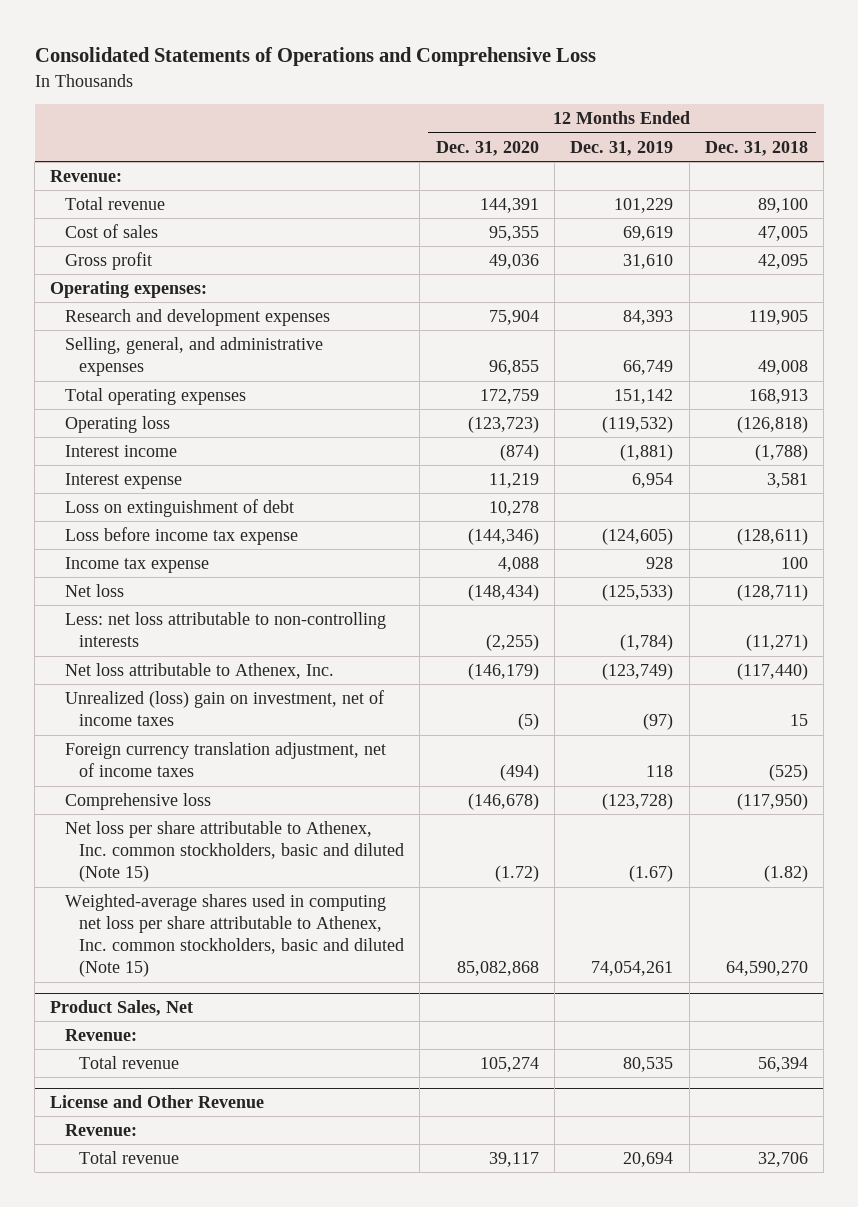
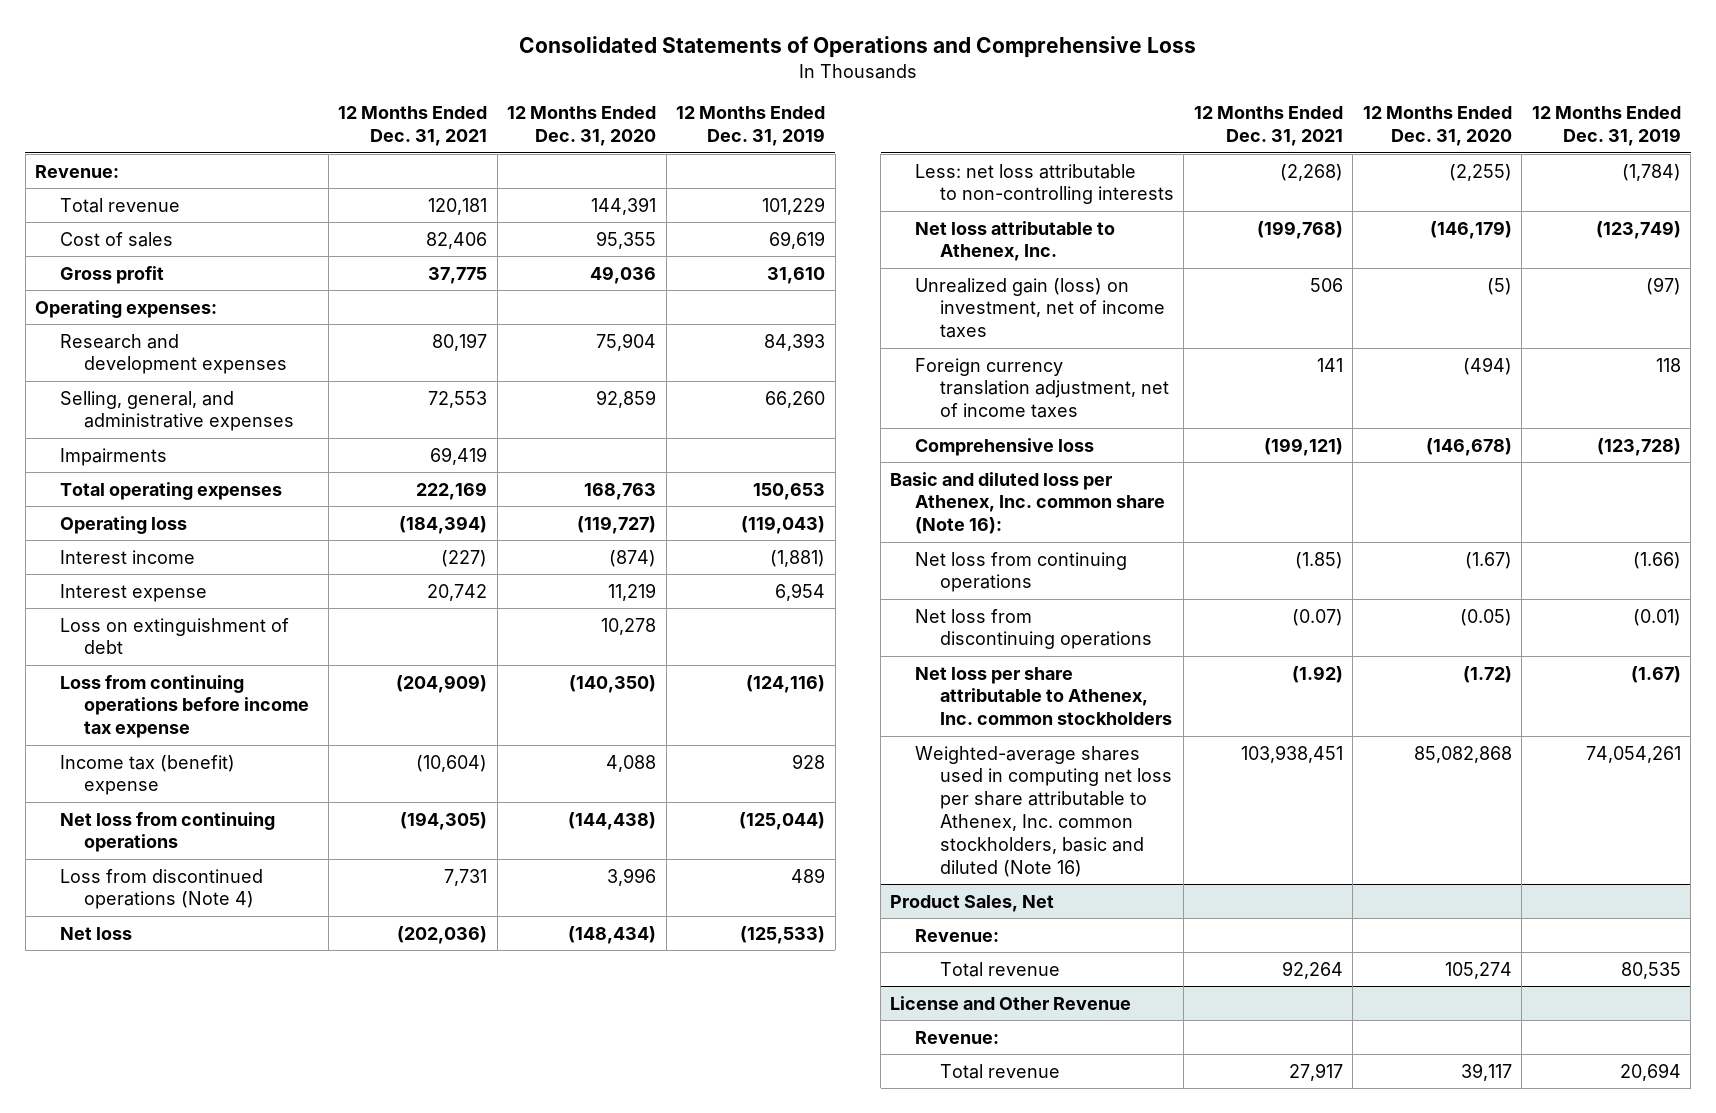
[704,140,808,156] Dec. 31, 2018 -> none
none -> [338,106,488,147] 12 Months Ended Dec. 31, 2021
[488,360,539,376] 96,855 -> [596,389,657,408] 92,859
[623,360,674,376] 66,749 -> [765,390,826,408] 66,260
none -> [59,447,167,466] Impairments
[479,388,539,404] 172,759 -> [584,482,657,500] 168,763
[614,388,674,404] 151,142 -> [753,482,826,500] 150,653
[467,415,539,433] (123,723) -> [577,515,657,534] (119,727)
[602,415,674,433] (119,532) -> [741,515,826,534] (119,043)
[64,526,298,545] Loss before income tax expense -> [59,674,310,739] Loss from continuing operations before income tax expense
[467,527,539,545] (144,346) -> [569,674,657,693] (140,350)
[602,527,674,545] (124,605) -> [746,674,826,693] (124,116)
[64,556,209,573] Income tax expense -> [59,754,235,796] Income tax (benefit) expense
none -> [59,811,275,853] Net loss from continuing operations
none -> [59,868,263,910] Loss from discontinued operations (Note 4)
[64,689,384,727] Unrealized (loss) gain on investment, net of income taxes -> [915,277,1165,339] Unrealized gain (loss) on investment, net of income taxes
none -> [890,471,1166,535] Basic and diluted loss per Athenex, Inc. common share (Note 16):
none -> [915,551,1128,593] Net loss from continuing operations
none -> [915,608,1152,650] Net loss from discontinuing operations
[64,820,405,883] Net loss per share attributable to Athenex, Inc. common stockholders, basic and diluted (Note 15) -> [915,666,1172,726] Net loss per share attributable to Athenex, Inc. common stockholders
[64,893,405,978] Weighted-average shares used in computing net loss per share attributable to Athenex, Inc. common stockholders, basic and diluted (Note 15) -> [915,745,1172,877] Weighted-average shares used in computing net loss per share attributable to Athenex, Inc. common stockholders, basic and diluted (Note 16)

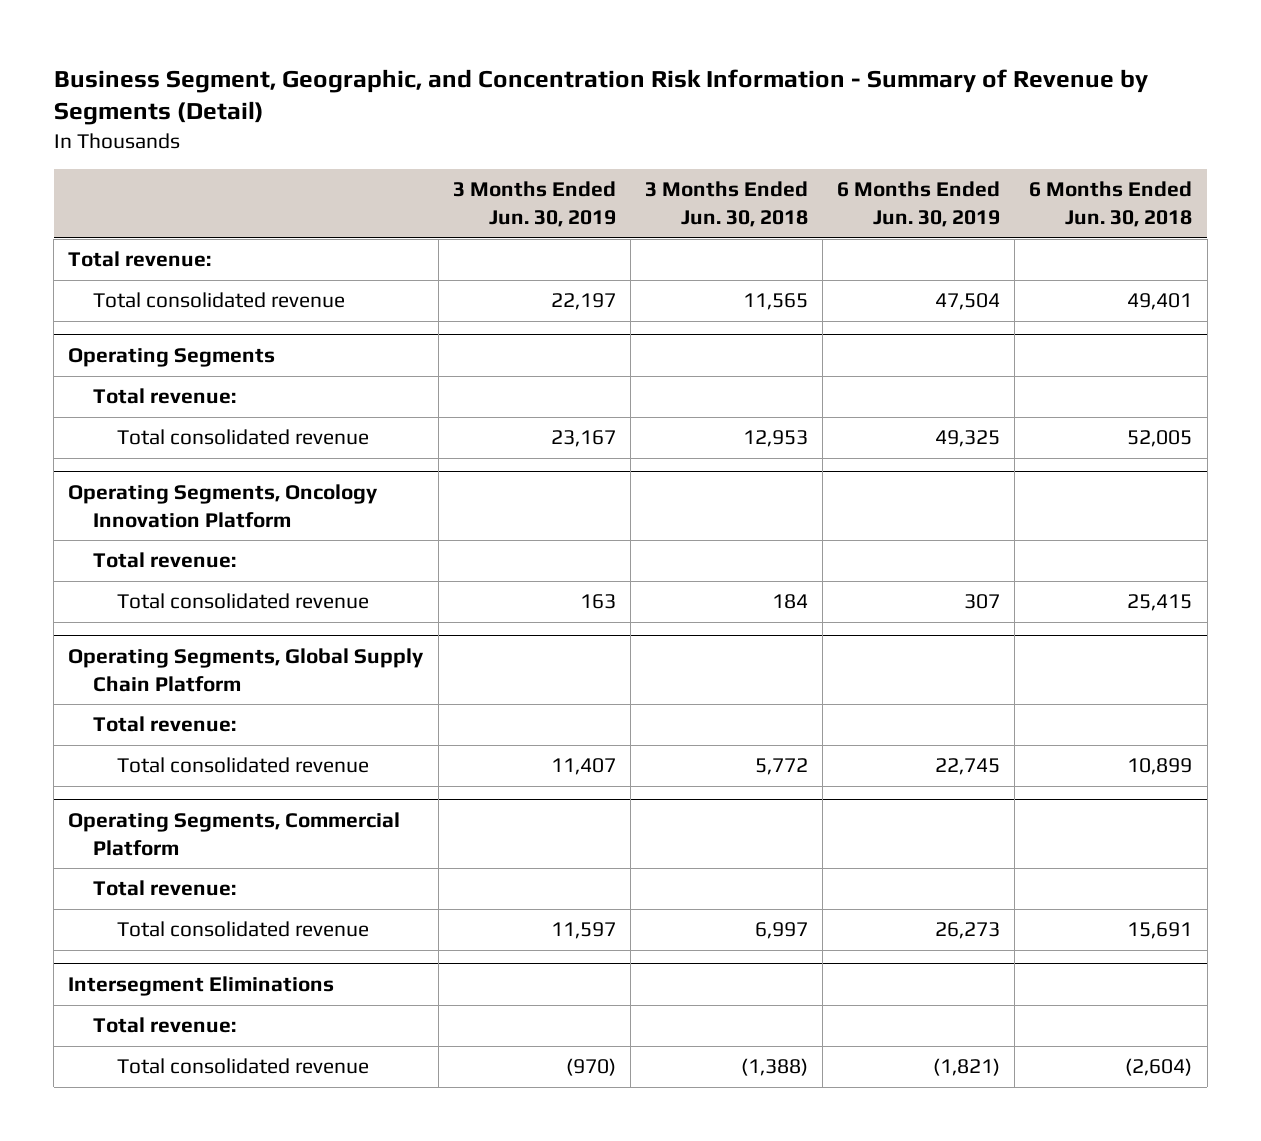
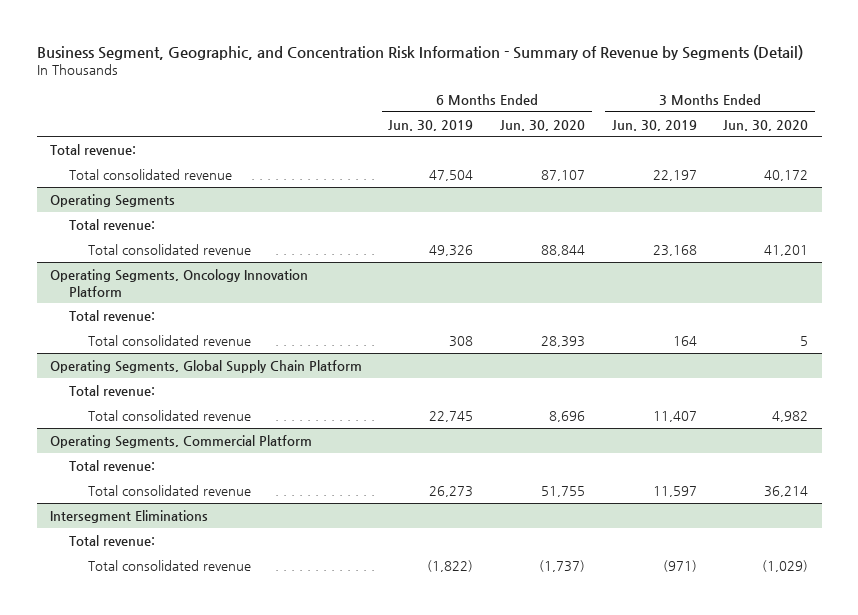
[644,181,808,227] 3 Months Ended Jun. 30, 2018 -> none
[1029,181,1193,227] 6 Months Ended Jun. 30, 2018 -> none
none -> [500,119,586,131] Jun. 30, 2020
none -> [723,119,809,131] Jun. 30, 2020
[550,430,616,448] 23,167 -> [652,244,697,256] 23,168
[935,430,1001,448] 49,325 -> [429,244,474,256] 49,326
[579,594,616,610] 163 -> [672,335,697,346] 164
[964,594,1001,610] 307 -> [449,335,474,347] 308
[565,1058,616,1077] (970) -> [662,559,697,572] (971)
[933,1058,1001,1077] (1,821) -> [427,559,474,572] (1,822)

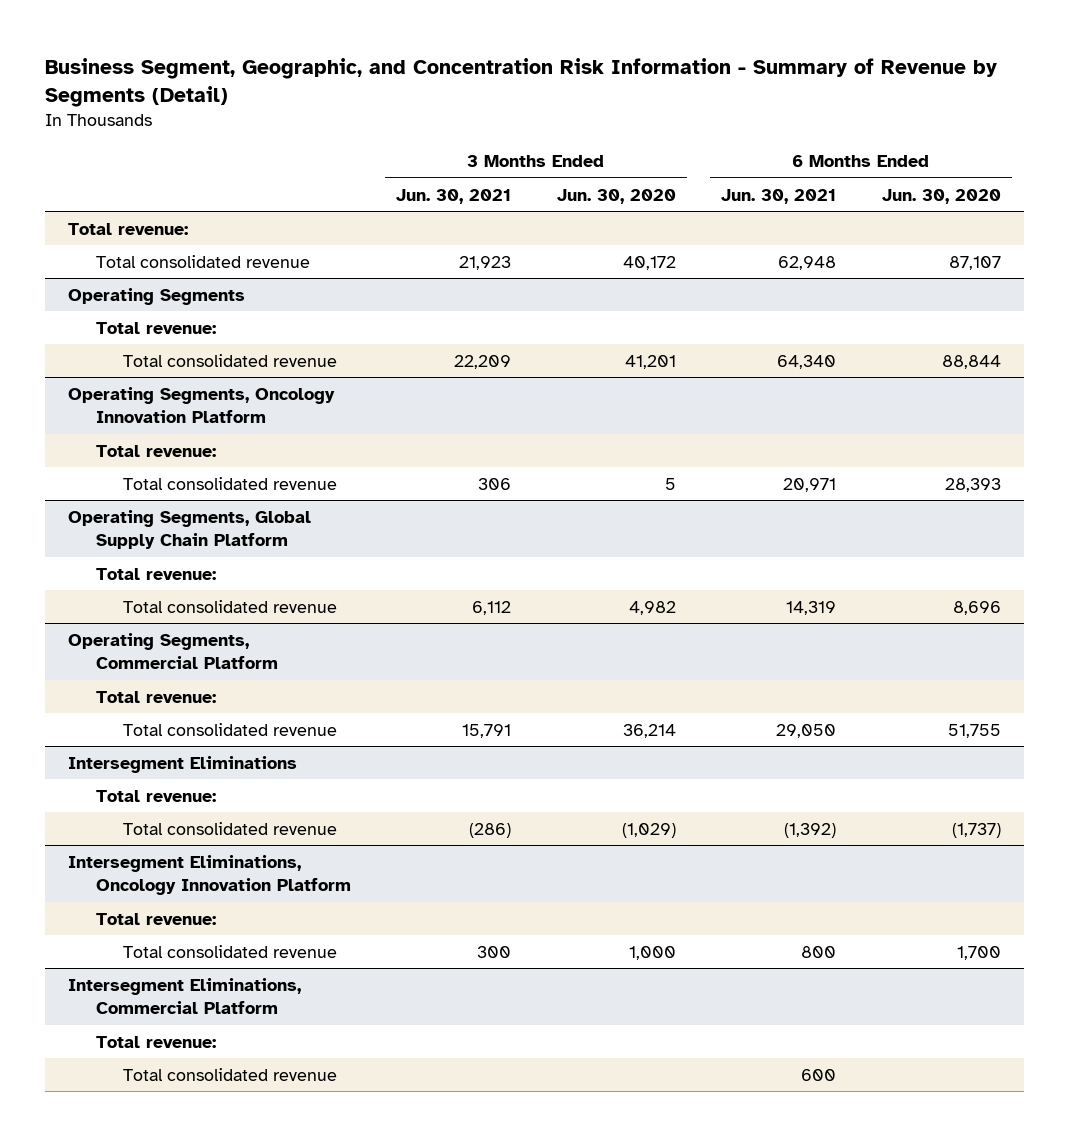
[388,119,474,131] Jun. 30, 2019 -> none
[611,119,697,131] Jun. 30, 2019 -> none
none -> [396,188,512,204] Jun. 30, 2021
none -> [721,188,837,204] Jun. 30, 2021
none -> [68,854,351,896] Intersegment Eliminations, Oncology Innovation Platform
none -> [95,912,216,925] Total revenue:
none -> [123,944,338,958] Total consolidated revenue
none -> [68,977,302,1015] Intersegment Eliminations, Commercial Platform
none -> [95,1035,216,1048] Total revenue:
none -> [123,1067,338,1081] Total consolidated revenue

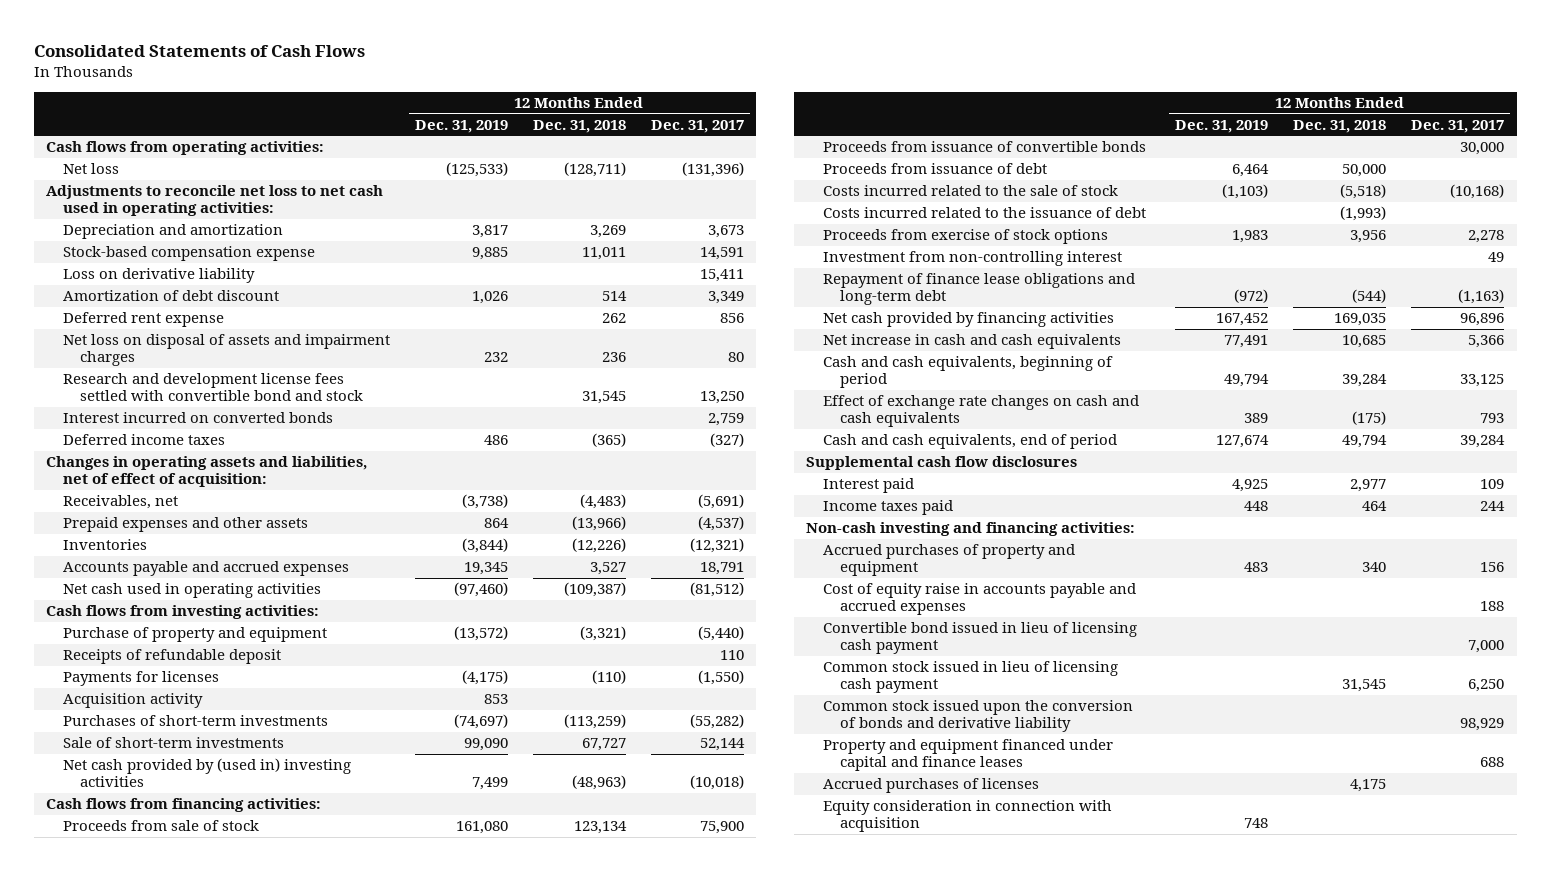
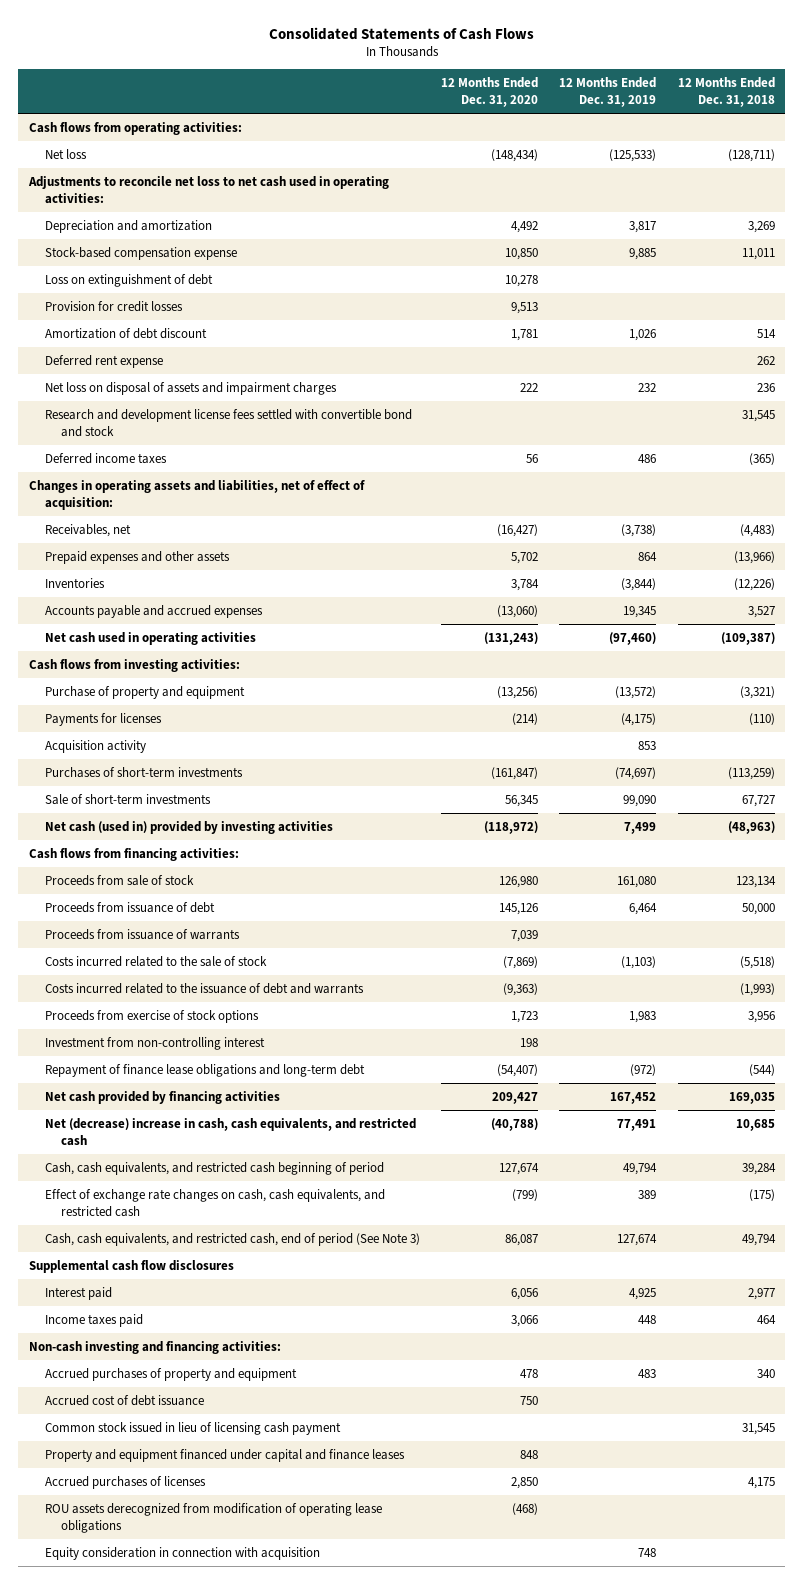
[650,119,744,133] Dec. 31, 2017 -> none
none -> [441,77,539,107] 12 Months Ended Dec. 31, 2020
[63,268,256,284] Loss on derivative liability -> none
none -> [45,273,214,287] Loss on extinguishment of debt
none -> [45,300,184,312] Provision for credit losses
[63,412,334,424] Interest incurred on converted bonds -> none
[63,649,282,665] Receipts of refundable deposit -> none
[63,758,352,788] Net cash provided by (used in) investing activities -> [45,820,334,834] Net cash (used in) provided by investing activities
[823,141,1147,153] Proceeds from issuance of convertible bonds -> none
none -> [45,928,241,940] Proceeds from issuance of warrants
[823,207,1147,219] Costs incurred related to the issuance of debt -> [45,982,365,994] Costs incurred related to the issuance of debt and warrants
[823,334,1122,350] Net increase in cash and cash equivalents -> [45,1117,417,1146] Net (decrease) increase in cash, cash equivalents, and restricted cash
[823,356,1114,389] Cash and cash equivalents, beginning of period -> [45,1161,385,1175] Cash, cash equivalents, and restricted cash beginning of period
[823,395,1140,428] Effect of exchange rate changes on cash and cash equivalents -> [45,1188,386,1217] Effect of exchange rate changes on cash, cash equivalents, and restricted cash
[823,434,1118,450] Cash and cash equivalents, end of period -> [45,1232,421,1246] Cash, cash equivalents, and restricted cash, end of period (See Note 3)
[823,583,1137,616] Cost of equity raise in accounts payable and accrued expenses -> none
[823,622,1138,655] Convertible bond issued in lieu of licensing cash payment -> none
none -> [45,1394,205,1406] Accrued cost of debt issuance
[823,700,1134,733] Common stock issued upon the conversion of bonds and derivative liability -> none
none -> [45,1502,383,1533] ROU assets derecognized from modification of operating lease obligations

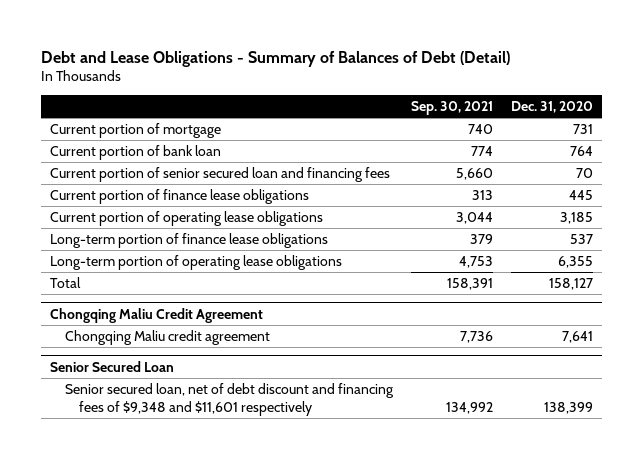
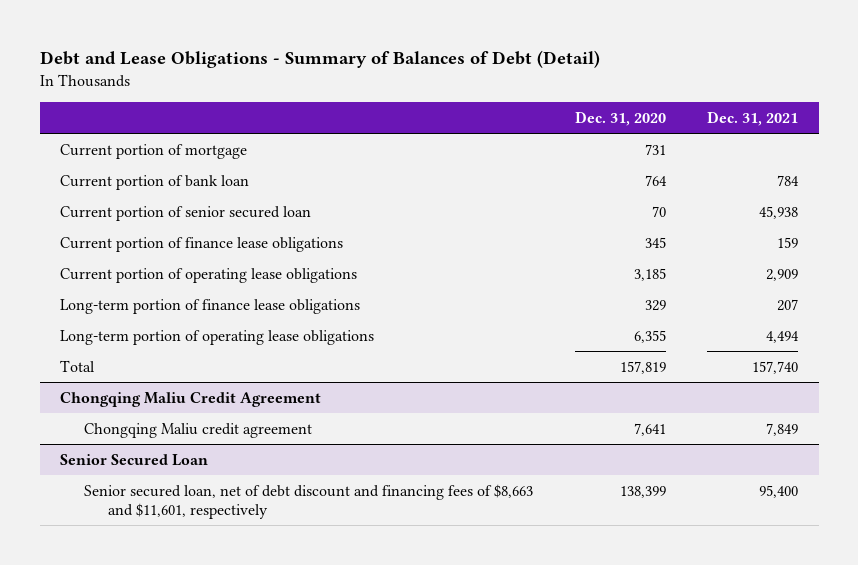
[410,101,493,116] Sep. 30, 2021 -> none
none -> [706,110,798,126] Dec. 31, 2021
[50,166,391,182] Current portion of senior secured loan and financing fees -> [60,205,312,221] Current portion of senior secured loan
[568,189,593,200] 445 -> [644,236,666,248] 345
[569,233,593,244] 537 -> [644,299,666,311] 329
[548,277,593,290] 158,127 -> [619,360,666,374] 157,819
[64,382,394,416] Senior secured loan, net of debt discount and financing fees of $9,348 and $11,601 respectively -> [84,483,534,519] Senior secured loan, net of debt discount and financing fees of $8,663 and $11,601, respectively

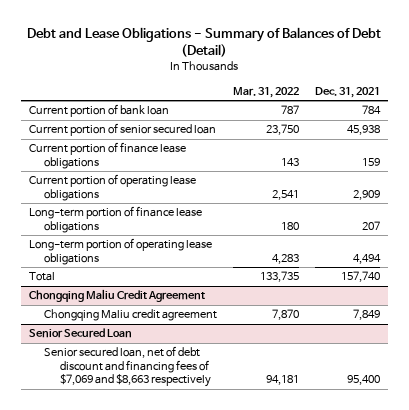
[574,110,666,126] Dec. 31, 2020 -> none
none -> [233,86,300,98] Mar. 31, 2022
[60,143,248,159] Current portion of mortgage -> none
[84,483,534,519] Senior secured loan, net of debt discount and financing fees of $8,663 and $11,601, respectively -> [44,346,212,388] Senior secured loan, net of debt discount and financing fees of $7,069 and $8,663 respectively

